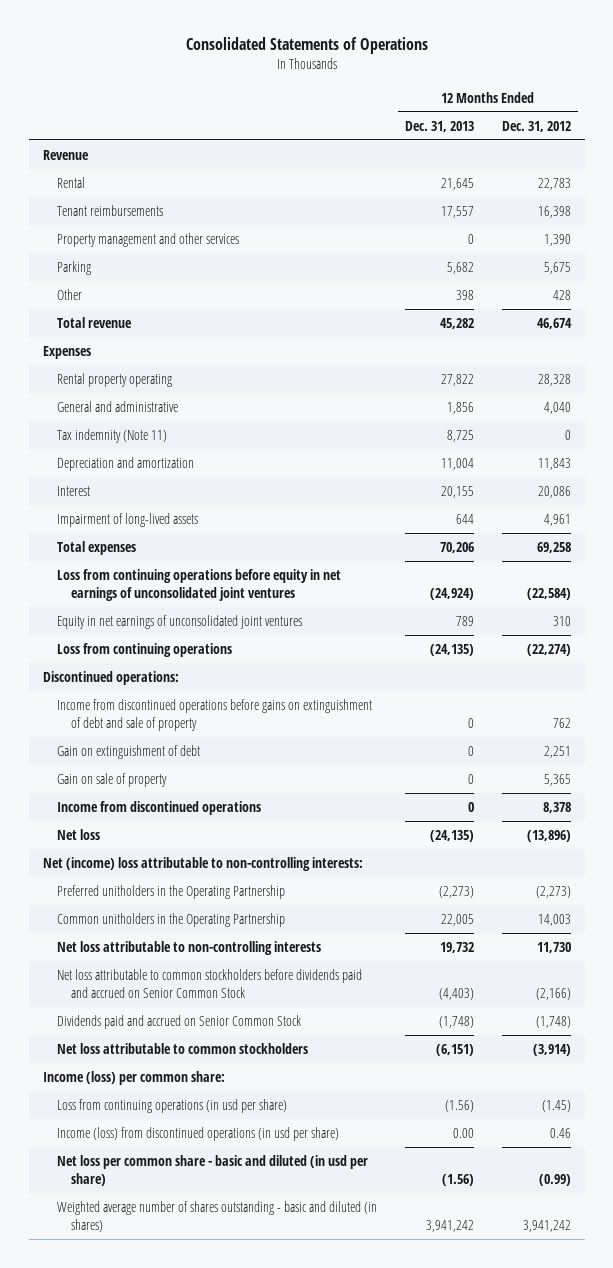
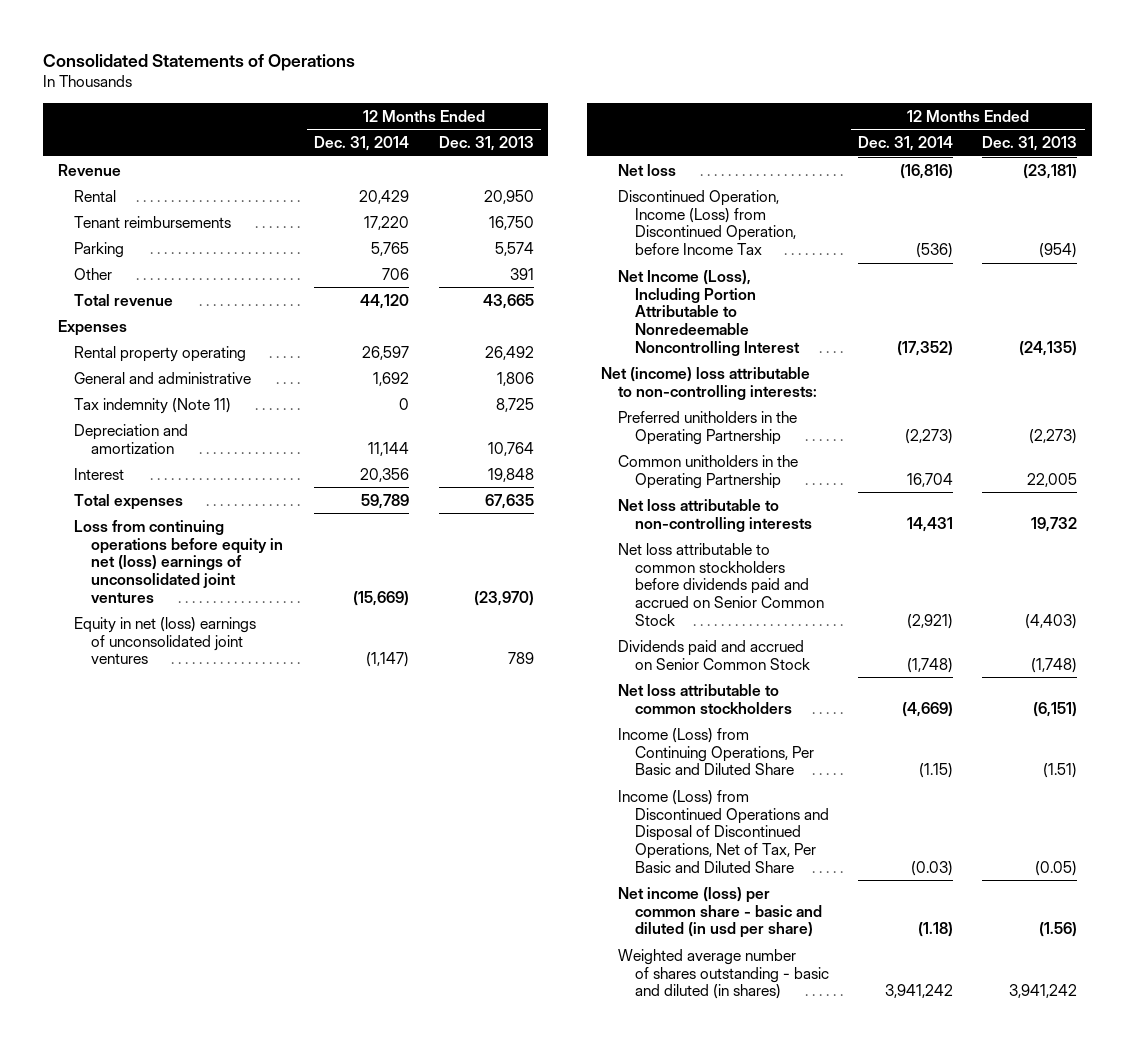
[501,120,571,132] Dec. 31, 2012 -> none
none -> [314,135,410,151] Dec. 31, 2014
[56,233,239,248] Property management and other services -> none
[440,178,474,191] 21,645 -> [483,189,534,204] 20,950
[440,206,474,219] 17,557 -> [488,215,534,230] 16,750
[446,262,474,275] 5,682 -> [494,241,534,256] 5,574
[455,290,474,301] 398 -> [509,267,534,280] 391
[439,318,474,330] 45,282 -> [482,293,534,309] 43,665
[440,374,474,387] 27,822 -> [484,345,534,360] 26,492
[446,402,474,415] 1,856 -> [496,371,534,386] 1,806
[56,513,198,528] Impairment of long-lived assets -> none
[42,671,179,686] Discontinued operations: -> none
[56,699,372,731] Income from discontinued operations before gains on extinguishment of debt and sale of property -> none
[56,745,200,760] Gain on extinguishment of debt -> none
[56,773,167,788] Gain on sale of property -> none
[440,458,474,471] 11,004 -> [487,441,534,456] 10,764
[440,486,474,499] 20,155 -> [487,467,534,482] 19,848
[439,542,474,554] 70,206 -> [484,493,534,509] 67,635
[56,569,341,601] Loss from continuing operations before equity in net earnings of unconsolidated joint ventures -> [74,519,284,603] Loss from continuing operations before equity in net (loss) earnings of unconsolidated joint ventures
[429,587,474,600] (24,924) -> [473,590,534,606] (23,970)
[56,615,302,630] Equity in net earnings of unconsolidated joint ventures -> [74,616,257,665] Equity in net (loss) earnings of unconsolidated joint ventures
[56,643,232,658] Loss from continuing operations -> [617,163,676,176] Net loss
[429,644,474,657] (24,135) -> [1023,163,1078,179] (23,181)
[56,801,261,816] Income from discontinued operations -> [617,189,796,256] Discontinued Operation, Income (Loss) from Discontinued Operation, before Income Tax
[467,802,474,813] 0 -> [1039,243,1078,259] (954)
[56,829,100,841] Net loss -> [617,269,800,356] Net Income (Loss), Including Portion Attributable to Nonredeemable Noncontrolling Interest
[42,1071,225,1086] Income (loss) per common share: -> none
[56,1099,287,1114] Loss from continuing operations (in usd per share) -> [617,727,814,776] Income (Loss) from Continuing Operations, Per Basic and Diluted Share
[444,1100,474,1113] (1.56) -> [1043,763,1078,779] (1.51)
[56,1127,339,1142] Income (loss) from discontinued operations (in usd per share) -> [617,789,829,873] Income (Loss) from Discontinued Operations and Disposal of Discontinued Operations, Net of Tax, Per Basic and Diluted Share
[452,1128,474,1139] 0.00 -> [1035,860,1078,876] (0.05)
[56,1155,368,1186] Net loss per common share - basic and diluted (in usd per share) -> [617,886,822,939] Net income (loss) per common share - basic and diluted (in usd per share)

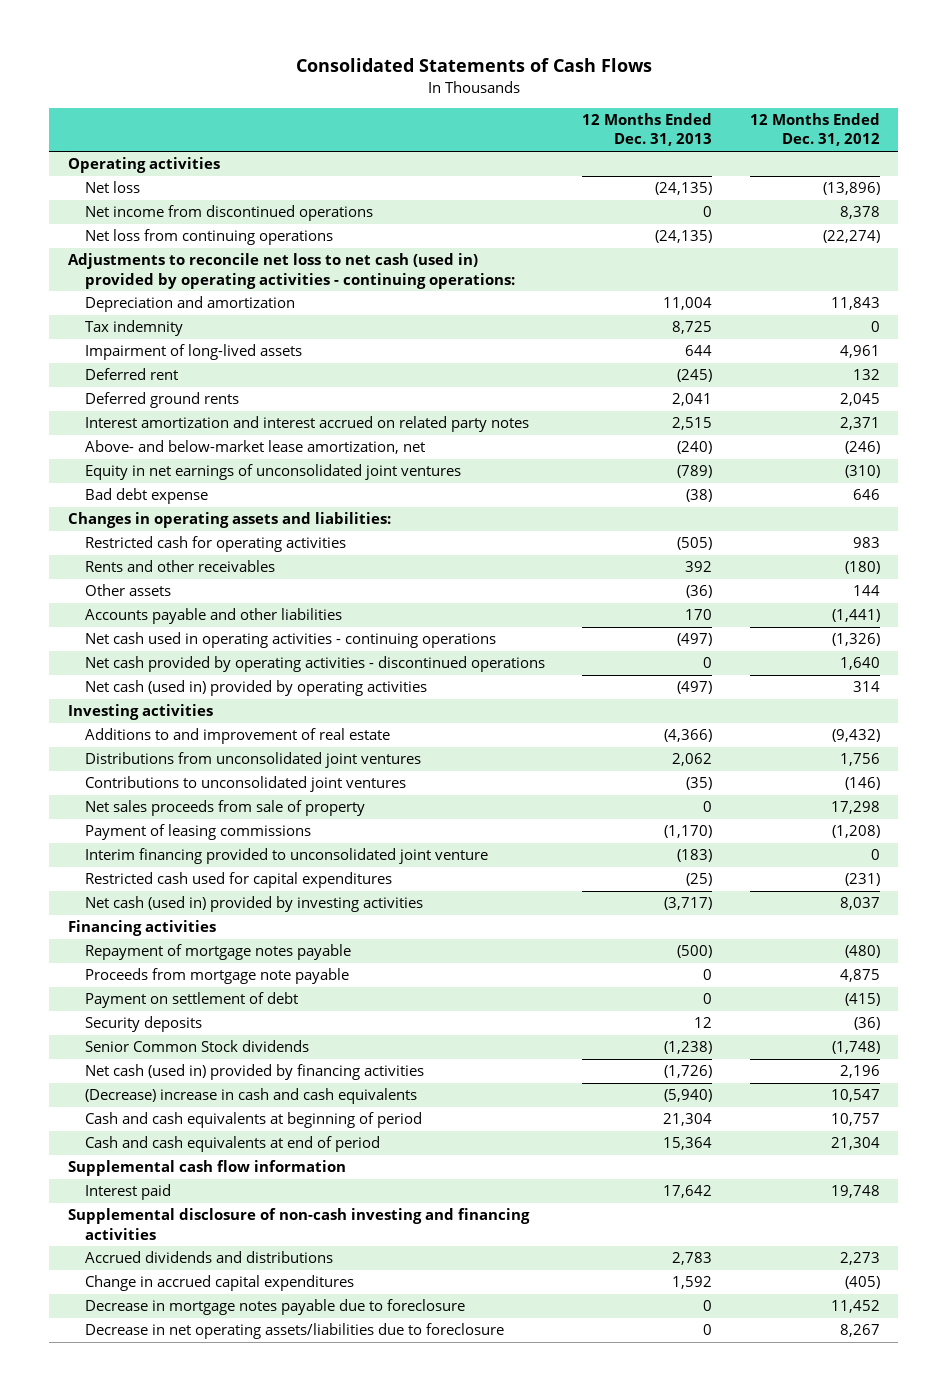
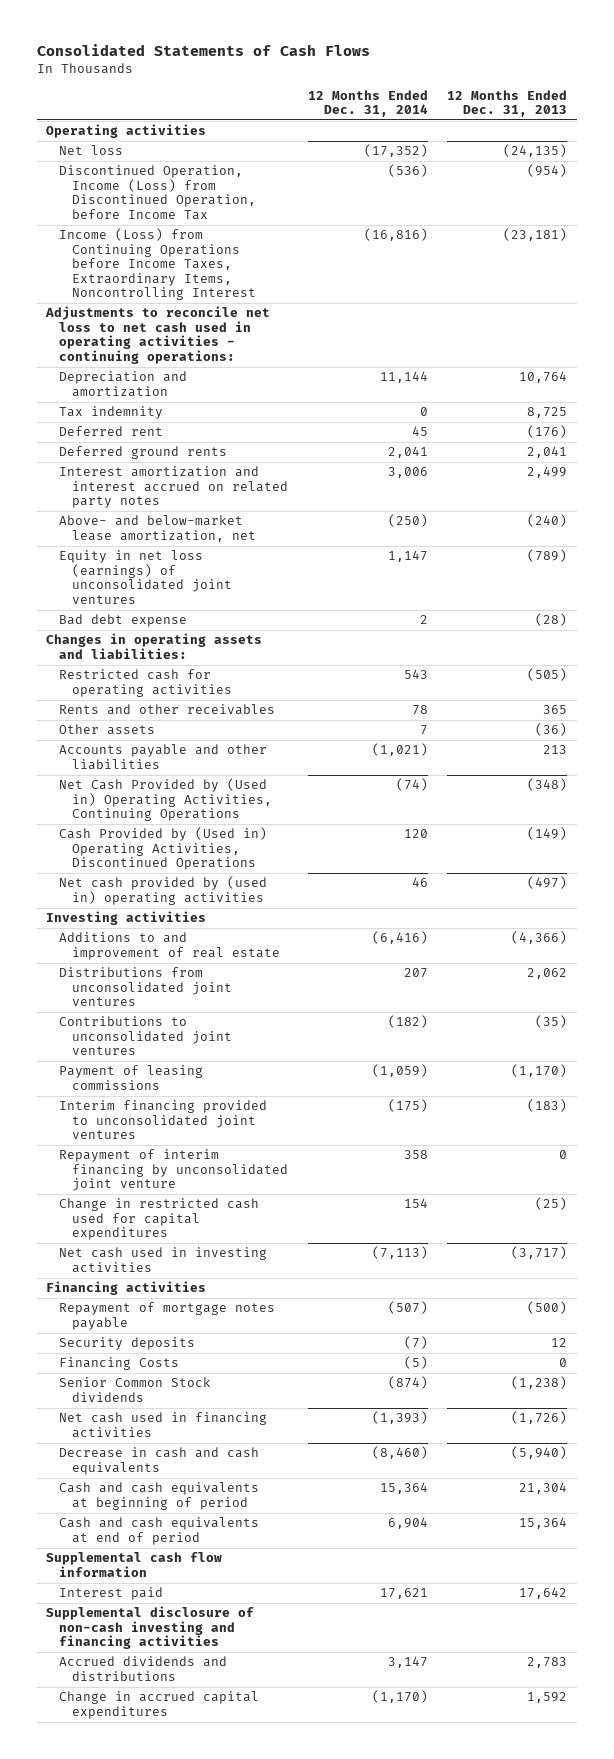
[749,113,880,147] 12 Months Ended Dec. 31, 2012 -> none
none -> [307,89,428,118] 12 Months Ended Dec. 31, 2014
[85,205,374,222] Net income from discontinued operations -> [59,165,257,220] Discontinued Operation, Income (Loss) from Discontinued Operation, before Income Tax
[703,206,713,218] 0 -> [527,164,568,178] (954)
[85,229,334,246] Net loss from continuing operations -> [59,228,257,301] Income (Loss) from Continuing Operations before Income Taxes, Extraordinary Items, Noncontrolling Interest
[655,230,713,244] (24,135) -> [503,228,568,242] (23,181)
[67,253,516,289] Adjustments to reconcile net loss to net cash (used in) provided by operating activities - continuing operations: -> [45,306,271,364] Adjustments to reconcile net loss to net cash used in operating activities - continuing operations:
[663,297,713,311] 11,004 -> [519,371,568,384] 10,764
[85,344,303,361] Impairment of long-lived assets -> none
[677,369,713,383] (245) -> [527,425,568,439] (176)
[672,417,713,431] 2,515 -> [527,466,568,479] 2,499
[85,464,462,481] Equity in net earnings of unconsolidated joint ventures -> [59,550,233,604] Equity in net loss (earnings) of unconsolidated joint ventures
[686,489,713,503] (38) -> [535,613,568,627] (28)
[685,561,713,573] 392 -> [543,705,568,715] 365
[685,609,713,621] 170 -> [543,745,568,755] 213
[85,632,497,649] Net cash used in operating activities - continuing operations -> [59,778,273,822] Net Cash Provided by (Used in) Operating Activities, Continuing Operations
[677,633,713,647] (497) -> [527,778,568,792] (348)
[85,656,546,673] Net cash provided by operating activities - discontinued operations -> [59,827,268,871] Cash Provided by (Used in) Operating Activities, Discontinued Operations
[703,657,713,669] 0 -> [527,827,568,841] (149)
[85,680,428,697] Net cash (used in) provided by operating activities -> [59,876,268,905] Net cash provided by (used in) operating activities
[85,800,366,817] Net sales proceeds from sale of property -> none
[85,848,489,865] Interim financing provided to unconsolidated joint venture -> [59,1100,268,1140] Interim financing provided to unconsolidated joint ventures
none -> [59,1149,289,1192] Repayment of interim financing by unconsolidated joint venture
[85,872,393,889] Restricted cash used for capital expenditures -> [59,1198,260,1241] Change in restricted cash used for capital expenditures
[85,896,424,913] Net cash (used in) provided by investing activities -> [59,1247,268,1273] Net cash used in investing activities
[85,968,350,985] Proceeds from mortgage note payable -> none
[85,992,299,1009] Payment on settlement of debt -> none
none -> [59,1357,180,1371] Financing Costs
[85,1064,425,1081] Net cash (used in) provided by financing activities -> [59,1412,268,1438] Net cash used in financing activities
[85,1088,418,1105] (Decrease) increase in cash and cash equivalents -> [59,1447,260,1475] Decrease in cash and cash equivalents
[85,1299,466,1316] Decrease in mortgage notes payable due to foreclosure -> none
[85,1323,505,1340] Decrease in net operating assets/liabilities due to foreclosure -> none

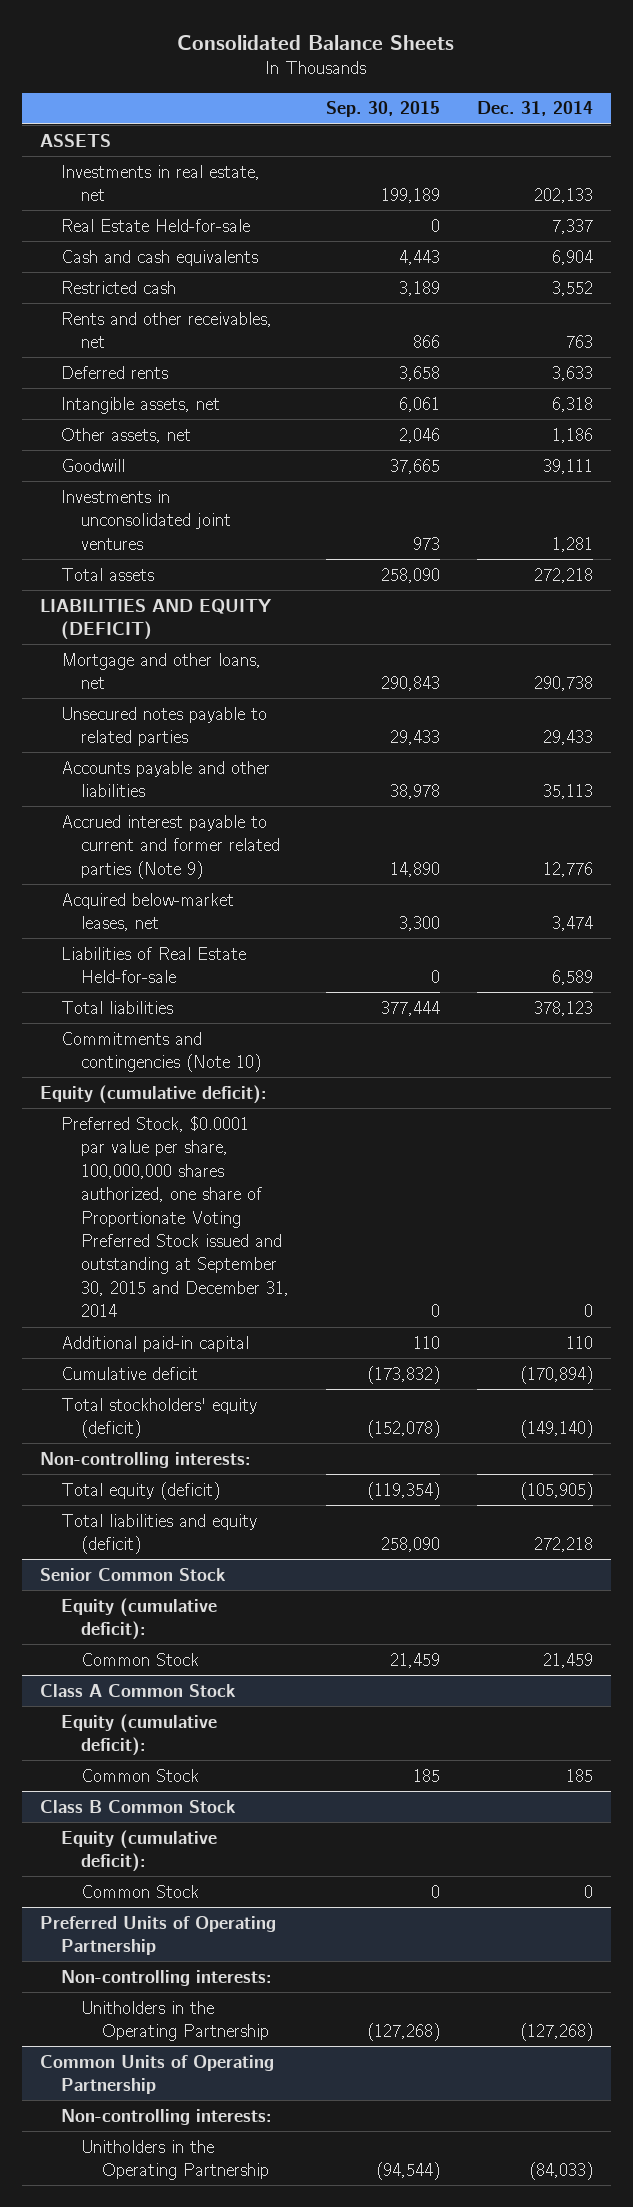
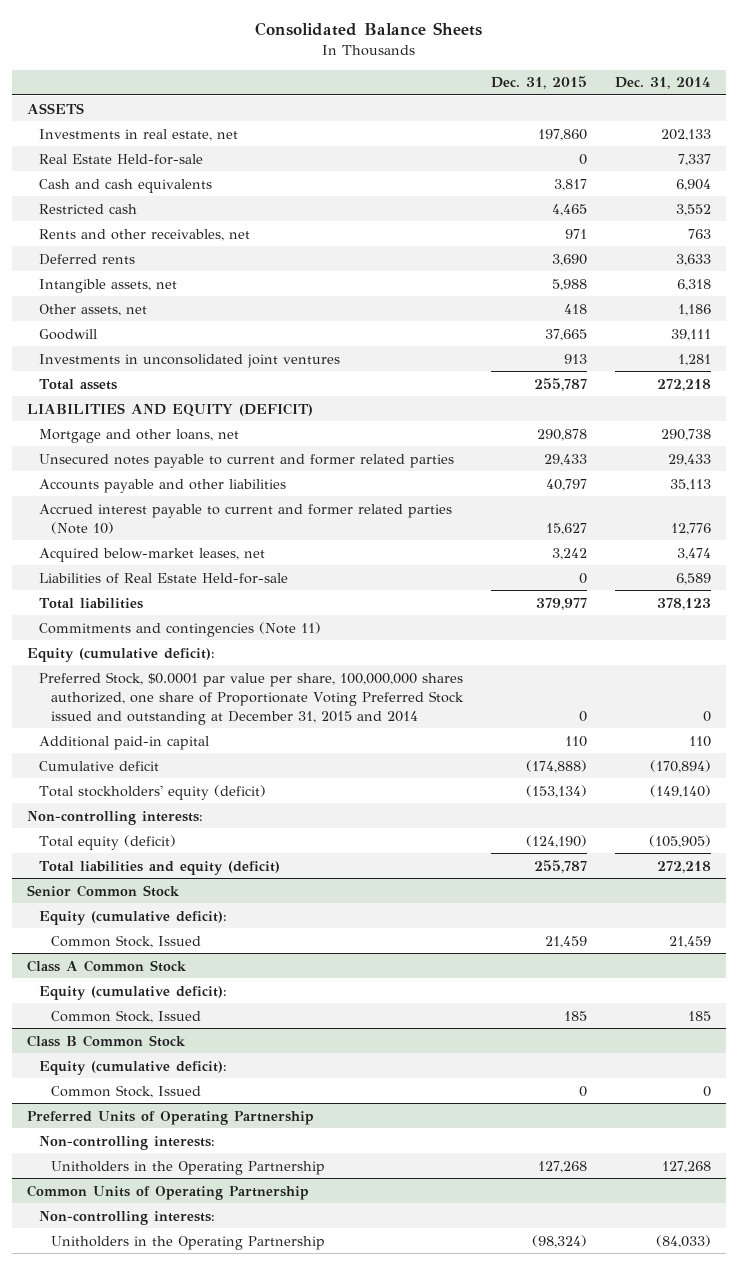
[325,101,440,118] Sep. 30, 2015 -> none
none -> [491,76,588,90] Dec. 31, 2015
[60,706,267,747] Unsecured notes payable to related parties -> [38,453,454,468] Unsecured notes payable to current and former related parties
[60,814,281,879] Accrued interest payable to current and former related parties (Note 9) -> [38,503,452,534] Accrued interest payable to current and former related parties (Note 10)
[60,1031,262,1073] Commitments and contingencies (Note 10) -> [38,621,321,637] Commitments and contingencies (Note 11)
[60,1115,290,1318] Preferred Stock, $0.0001 par value per share, 100,000,000 shares authorized, one share of Proportionate Voting Preferred Stock issued and outstanding at September 30, 2015 and December 31, 2014 -> [38,671,464,725] Preferred Stock, $0.0001 par value per share, 100,000,000 shares authorized, one share of Proportionate Voting Preferred Stock issued and outstanding at December 31, 2015 and 2014
[81,1652,200,1666] Common Stock -> [50,934,201,948] Common Stock, Issued
[81,1768,200,1782] Common Stock -> [50,1009,201,1023] Common Stock, Issued
[81,1884,200,1898] Common Stock -> [50,1084,201,1098] Common Stock, Issued
[519,2023,593,2042] (127,268) -> [662,1160,712,1173] 127,268

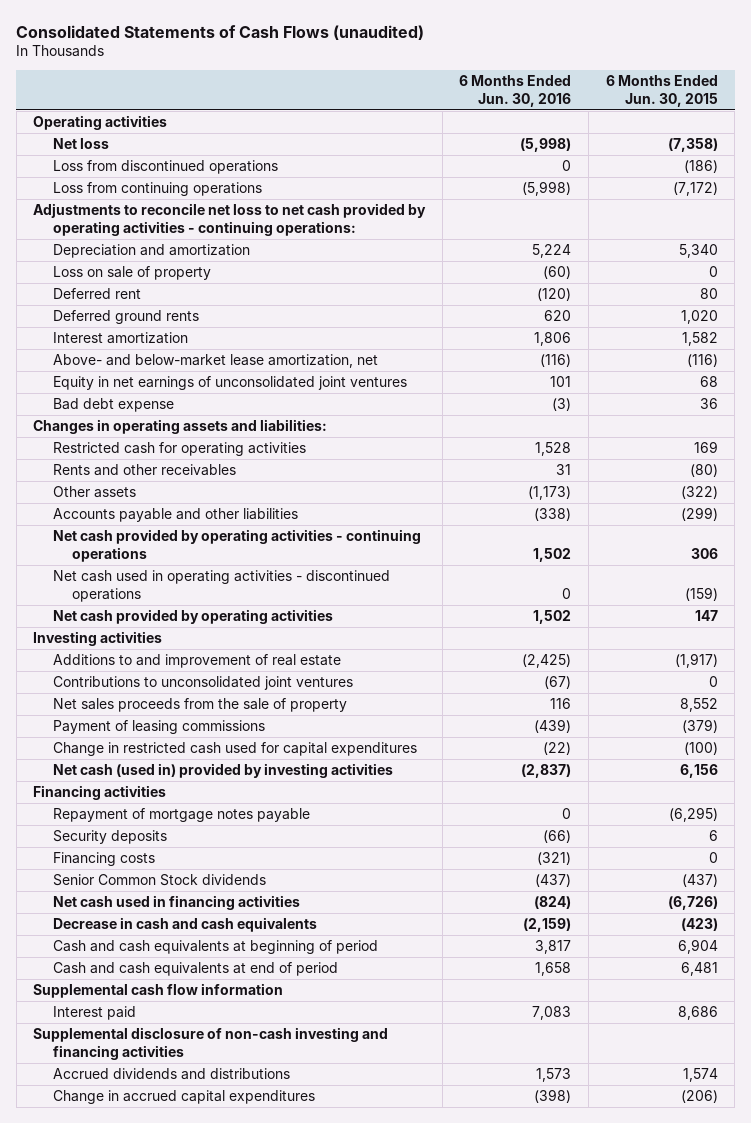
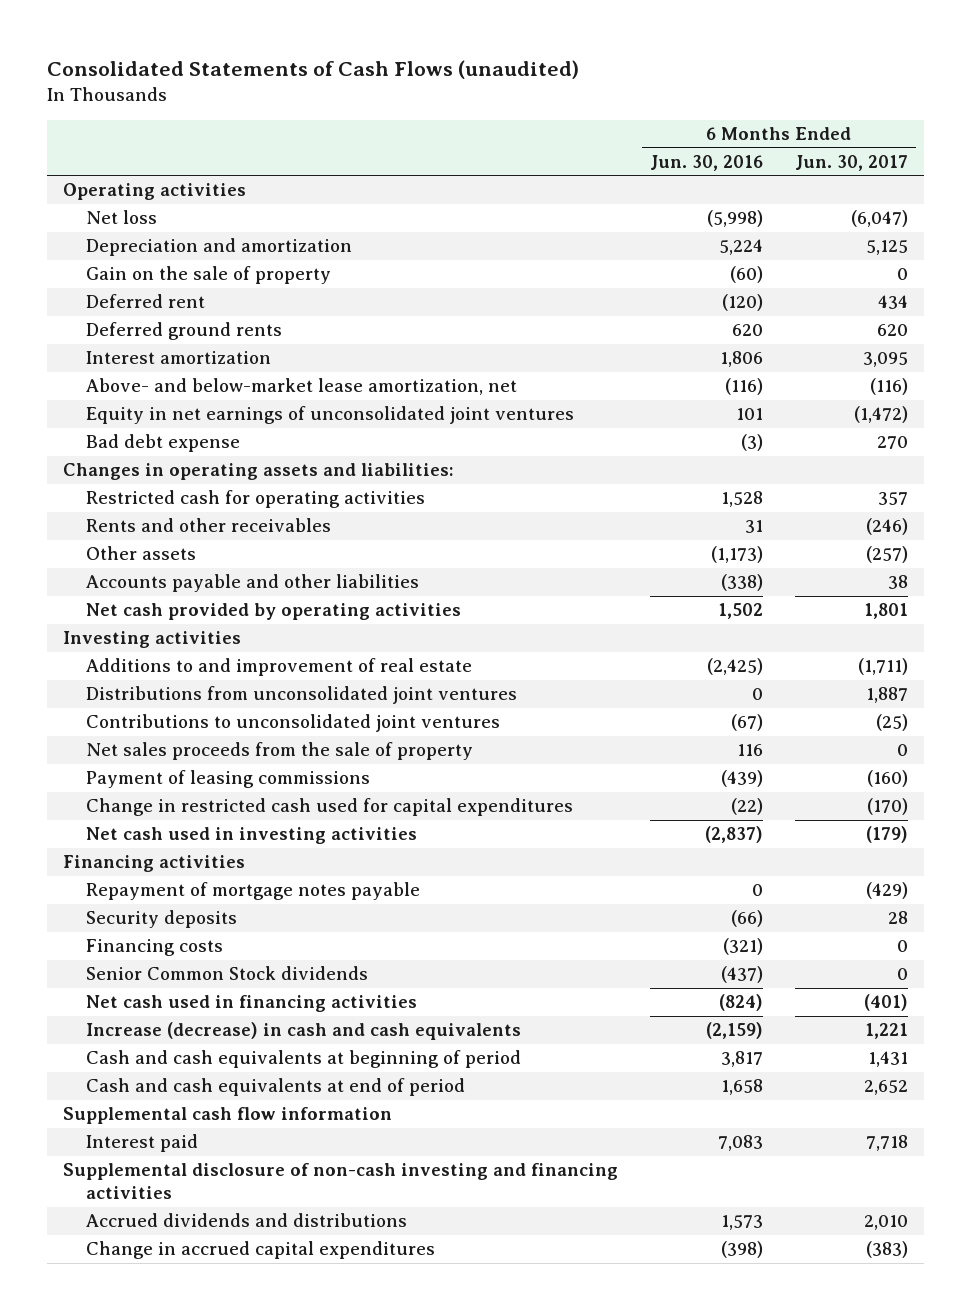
[605,75,718,107] 6 Months Ended Jun. 30, 2015 -> none
none -> [794,154,908,171] Jun. 30, 2017
[52,159,278,174] Loss from discontinued operations -> none
[52,181,262,196] Loss from continuing operations -> none
[33,202,427,236] Adjustments to reconcile net loss to net cash provided by operating activities - continuing operations: -> none
[52,265,211,280] Loss on sale of property -> [86,266,332,285] Gain on the sale of property
[52,528,421,562] Net cash provided by operating activities - continuing operations -> none
[52,569,390,602] Net cash used in operating activities - discontinued operations -> none
none -> [86,686,518,705] Distributions from unconsolidated joint ventures
[52,762,393,778] Net cash (used in) provided by investing activities -> [86,827,418,845] Net cash used in investing activities
[52,916,317,932] Decrease in cash and cash equivalents -> [86,1022,522,1041] Increase (decrease) in cash and cash equivalents

